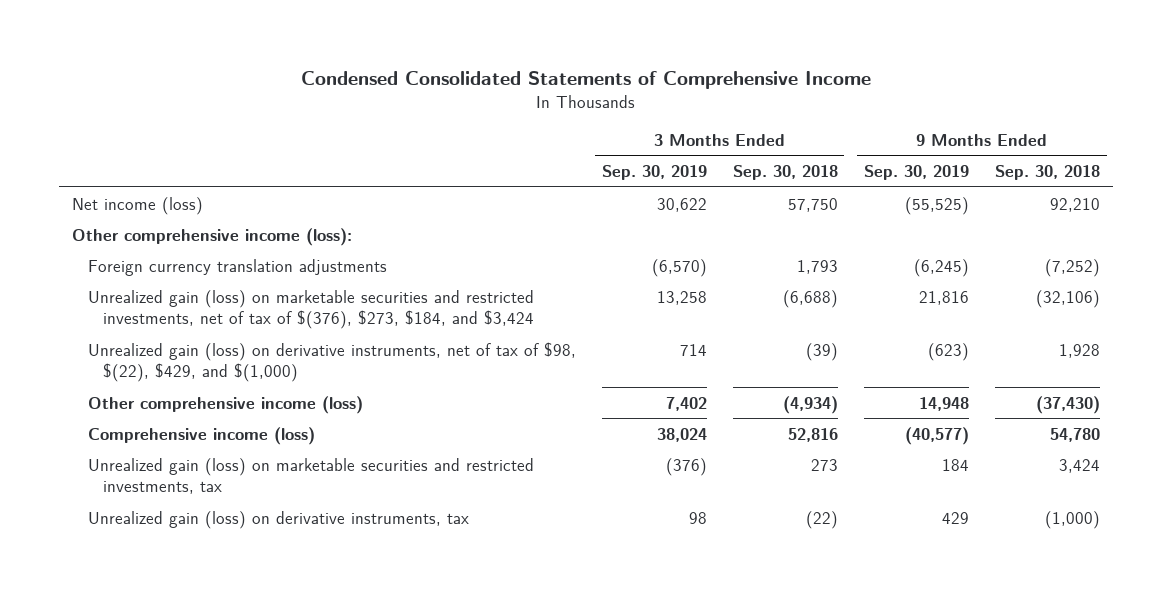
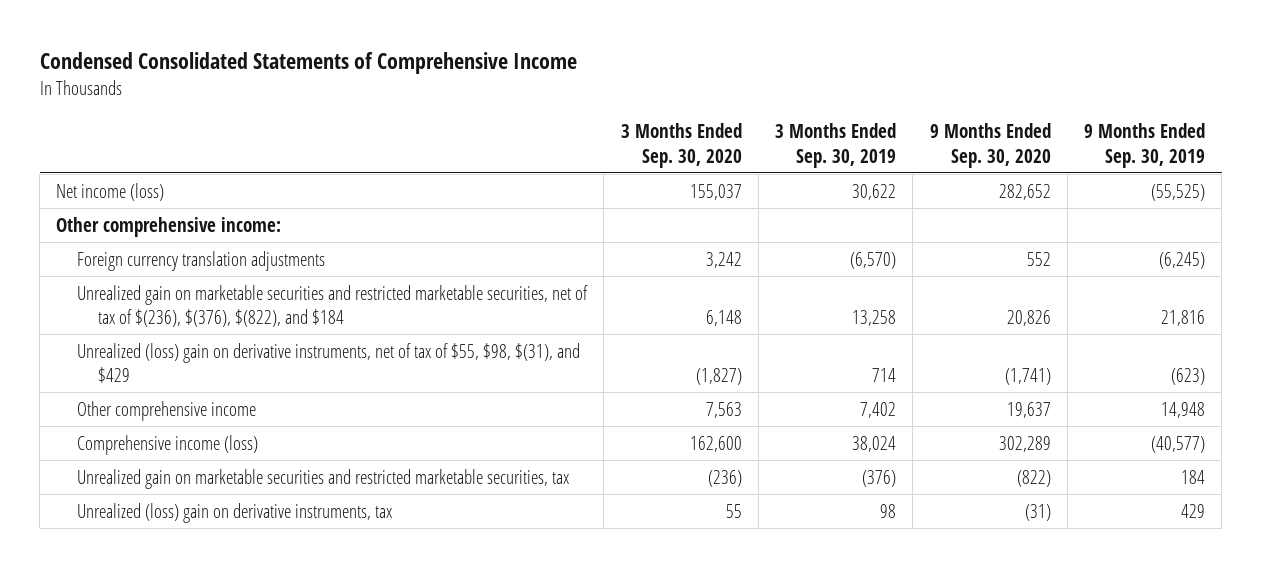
[732,165,838,181] Sep. 30, 2018 -> none
[995,165,1101,181] Sep. 30, 2018 -> none
none -> [620,123,742,168] 3 Months Ended Sep. 30, 2020
none -> [929,123,1051,168] 9 Months Ended Sep. 30, 2020
[71,227,352,246] Other comprehensive income (loss): -> [56,216,282,237] Other comprehensive income:
[87,289,535,330] Unrealized gain (loss) on marketable securities and restricted investments, net of tax of $(376), $273, $184, and $3,424 -> [77,284,589,328] Unrealized gain on marketable securities and restricted marketable securities, net of tax of $(236), $(376), $(822), and $184
[87,341,576,383] Unrealized gain (loss) on derivative instruments, net of tax of $98, $(22), $429, and $(1,000) -> [77,342,581,384] Unrealized (loss) gain on derivative instruments, net of tax of $55, $98, $(31), and $429
[87,395,363,414] Other comprehensive income (loss) -> [77,400,257,421] Other comprehensive income
[87,457,534,495] Unrealized gain (loss) on marketable securities and restricted investments, tax -> [77,468,570,489] Unrealized gain on marketable securities and restricted marketable securities, tax
[87,510,469,529] Unrealized gain (loss) on derivative instruments, tax -> [77,502,393,523] Unrealized (loss) gain on derivative instruments, tax

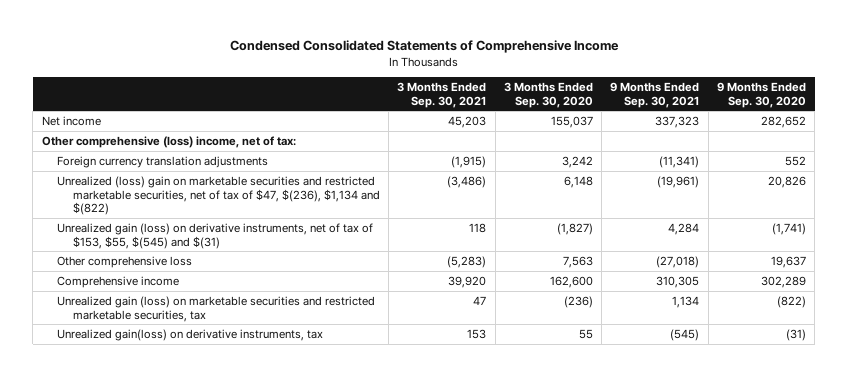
[775,123,897,168] 3 Months Ended Sep. 30, 2019 -> none
[1084,123,1206,168] 9 Months Ended Sep. 30, 2019 -> none
none -> [397,81,487,108] 3 Months Ended Sep. 30, 2021
none -> [610,81,700,108] 9 Months Ended Sep. 30, 2021
[56,182,165,201] Net income (loss) -> [41,115,101,126] Net income
[56,216,282,237] Other comprehensive income: -> [41,135,296,148] Other comprehensive (loss) income, net of tax:
[77,284,589,328] Unrealized gain on marketable securities and restricted marketable securities, net of tax of $(236), $(376), $(822), and $184 -> [57,175,381,216] Unrealized (loss) gain on marketable securities and restricted marketable securities, net of tax of $47, $(236), $1,134 and $(822)
[77,342,581,384] Unrealized (loss) gain on derivative instruments, net of tax of $55, $98, $(31), and $429 -> [57,222,374,249] Unrealized gain (loss) on derivative instruments, net of tax of $153, $55, $(545) and $(31)
[77,400,257,421] Other comprehensive income -> [57,255,193,268] Other comprehensive loss
[77,434,259,455] Comprehensive income (loss) -> [57,275,180,288] Comprehensive income
[77,468,570,489] Unrealized gain on marketable securities and restricted marketable securities, tax -> [57,295,376,322] Unrealized gain (loss) on marketable securities and restricted marketable securities, tax
[77,502,393,523] Unrealized (loss) gain on derivative instruments, tax -> [57,328,324,341] Unrealized gain(loss) on derivative instruments, tax

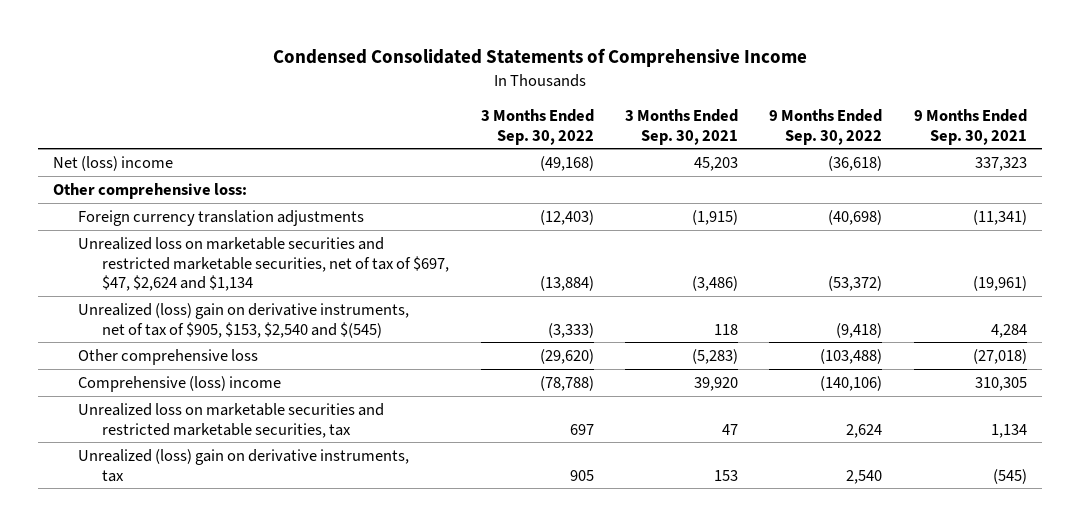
[503,81,593,108] 3 Months Ended Sep. 30, 2020 -> none
[716,81,806,108] 9 Months Ended Sep. 30, 2020 -> none
none -> [480,108,594,145] 3 Months Ended Sep. 30, 2022
none -> [769,108,883,145] 9 Months Ended Sep. 30, 2022
[41,115,101,126] Net income -> [53,155,174,171] Net (loss) income
[41,135,296,148] Other comprehensive (loss) income, net of tax: -> [53,182,248,199] Other comprehensive loss:
[57,175,381,216] Unrealized (loss) gain on marketable securities and restricted marketable securities, net of tax of $47, $(236), $1,134 and $(822) -> [77,236,450,292] Unrealized loss on marketable securities and restricted marketable securities, net of tax of $697, $47, $2,624 and $1,134
[57,222,374,249] Unrealized gain (loss) on derivative instruments, net of tax of $153, $55, $(545) and $(31) -> [77,302,409,338] Unrealized (loss) gain on derivative instruments, net of tax of $905, $153, $2,540 and $(545)
[57,275,180,288] Comprehensive income -> [77,375,281,392] Comprehensive (loss) income
[57,295,376,322] Unrealized gain (loss) on marketable securities and restricted marketable securities, tax -> [77,402,384,438] Unrealized loss on marketable securities and restricted marketable securities, tax
[57,328,324,341] Unrealized gain(loss) on derivative instruments, tax -> [77,448,409,482] Unrealized (loss) gain on derivative instruments, tax

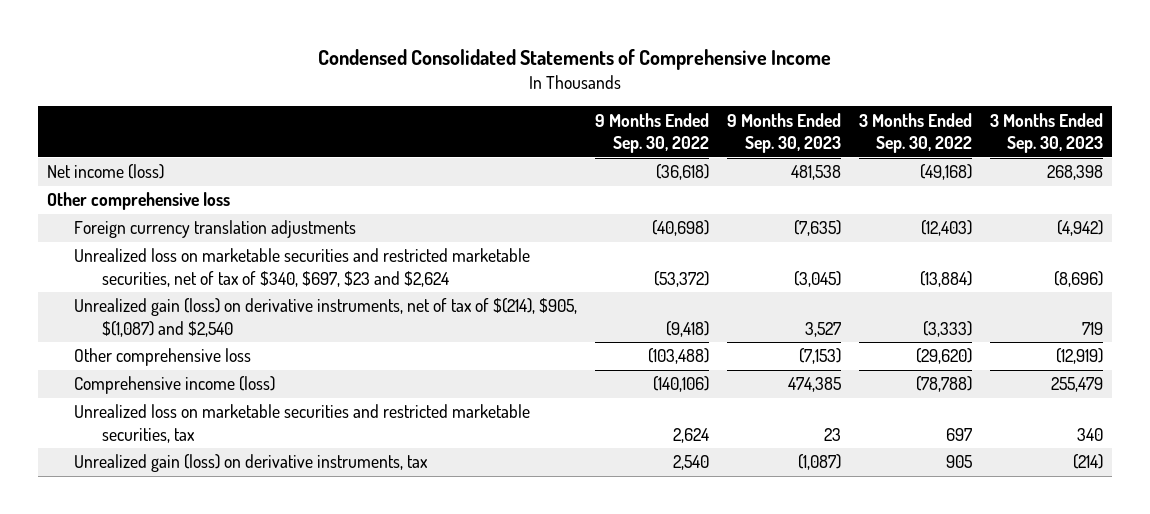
[624,108,738,145] 3 Months Ended Sep. 30, 2021 -> none
[913,108,1027,145] 9 Months Ended Sep. 30, 2021 -> none
none -> [727,112,842,154] 9 Months Ended Sep. 30, 2023
none -> [990,112,1104,154] 3 Months Ended Sep. 30, 2023
[53,155,174,171] Net (loss) income -> [47,164,165,180] Net income (loss)
[53,182,248,199] Other comprehensive loss: -> [47,192,231,211] Other comprehensive loss
[77,236,450,292] Unrealized loss on marketable securities and restricted marketable securities, net of tax of $697, $47, $2,624 and $1,134 -> [74,248,531,287] Unrealized loss on marketable securities and restricted marketable securities, net of tax of $340, $697, $23 and $2,624
[77,302,409,338] Unrealized (loss) gain on derivative instruments, net of tax of $905, $153, $2,540 and $(545) -> [74,298,578,337] Unrealized gain (loss) on derivative instruments, net of tax of $(214), $905, $(1,087) and $2,540
[77,375,281,392] Comprehensive (loss) income -> [74,376,276,395] Comprehensive income (loss)
[77,448,409,482] Unrealized (loss) gain on derivative instruments, tax -> [74,454,429,473] Unrealized gain (loss) on derivative instruments, tax

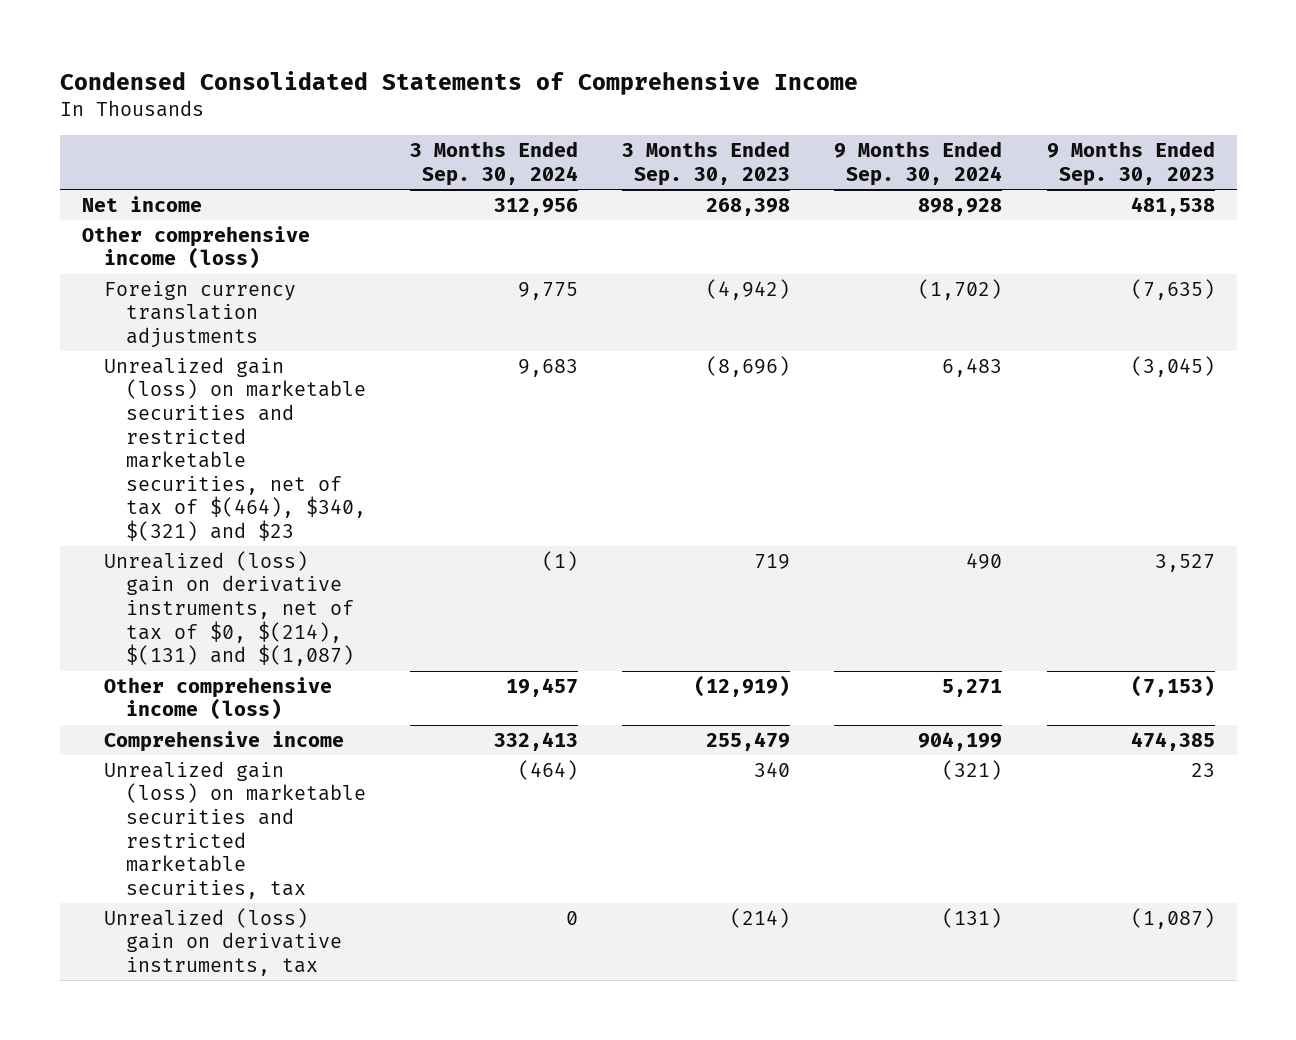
[595,112,710,154] 9 Months Ended Sep. 30, 2022 -> none
[859,112,973,154] 3 Months Ended Sep. 30, 2022 -> none
none -> [410,141,579,186] 3 Months Ended Sep. 30, 2024
none -> [834,141,1003,186] 9 Months Ended Sep. 30, 2024
[47,164,165,180] Net income (loss) -> [81,195,202,212] Net income
[47,192,231,211] Other comprehensive loss -> [81,225,310,270] Other comprehensive income (loss)
[74,248,531,287] Unrealized loss on marketable securities and restricted marketable securities, net of tax of $340, $697, $23 and $2,624 -> [103,356,367,542] Unrealized gain (loss) on marketable securities and restricted marketable securities, net of tax of $(464), $340, $(321) and $23
[74,298,578,337] Unrealized gain (loss) on derivative instruments, net of tax of $(214), $905, $(1,087) and $2,540 -> [103,550,355,667] Unrealized (loss) gain on derivative instruments, net of tax of $0, $(214), $(131) and $(1,087)
[74,348,252,367] Other comprehensive loss -> [103,676,332,721] Other comprehensive income (loss)
[74,376,276,395] Comprehensive income (loss) -> [103,730,344,752] Comprehensive income
[74,404,531,443] Unrealized loss on marketable securities and restricted marketable securities, tax -> [103,760,367,899] Unrealized gain (loss) on marketable securities and restricted marketable securities, tax
[74,454,429,473] Unrealized gain (loss) on derivative instruments, tax -> [103,907,343,977] Unrealized (loss) gain on derivative instruments, tax

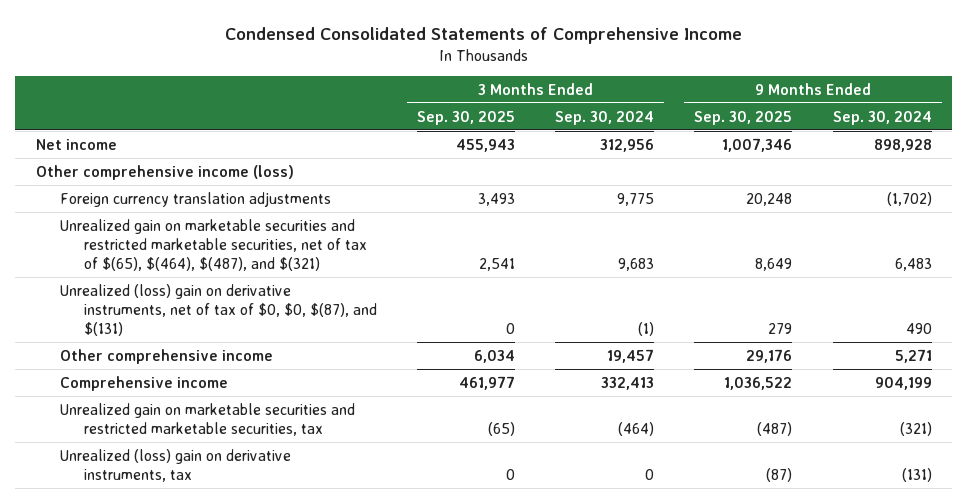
[622,141,791,186] 3 Months Ended Sep. 30, 2023 -> none
[1046,141,1215,186] 9 Months Ended Sep. 30, 2023 -> none
none -> [416,110,515,125] Sep. 30, 2025
none -> [694,110,793,125] Sep. 30, 2025
[103,356,367,542] Unrealized gain (loss) on marketable securities and restricted marketable securities, net of tax of $(464), $340, $(321) and $23 -> [59,218,367,272] Unrealized gain on marketable securities and restricted marketable securities, net of tax of $(65), $(464), $(487), and $(321)
[103,550,355,667] Unrealized (loss) gain on derivative instruments, net of tax of $0, $(214), $(131) and $(1,087) -> [59,283,377,337] Unrealized (loss) gain on derivative instruments, net of tax of $0, $0, $(87), and $(131)
[103,676,332,721] Other comprehensive income (loss) -> [59,348,273,364] Other comprehensive income
[103,760,367,899] Unrealized gain (loss) on marketable securities and restricted marketable securities, tax -> [59,402,355,436] Unrealized gain on marketable securities and restricted marketable securities, tax

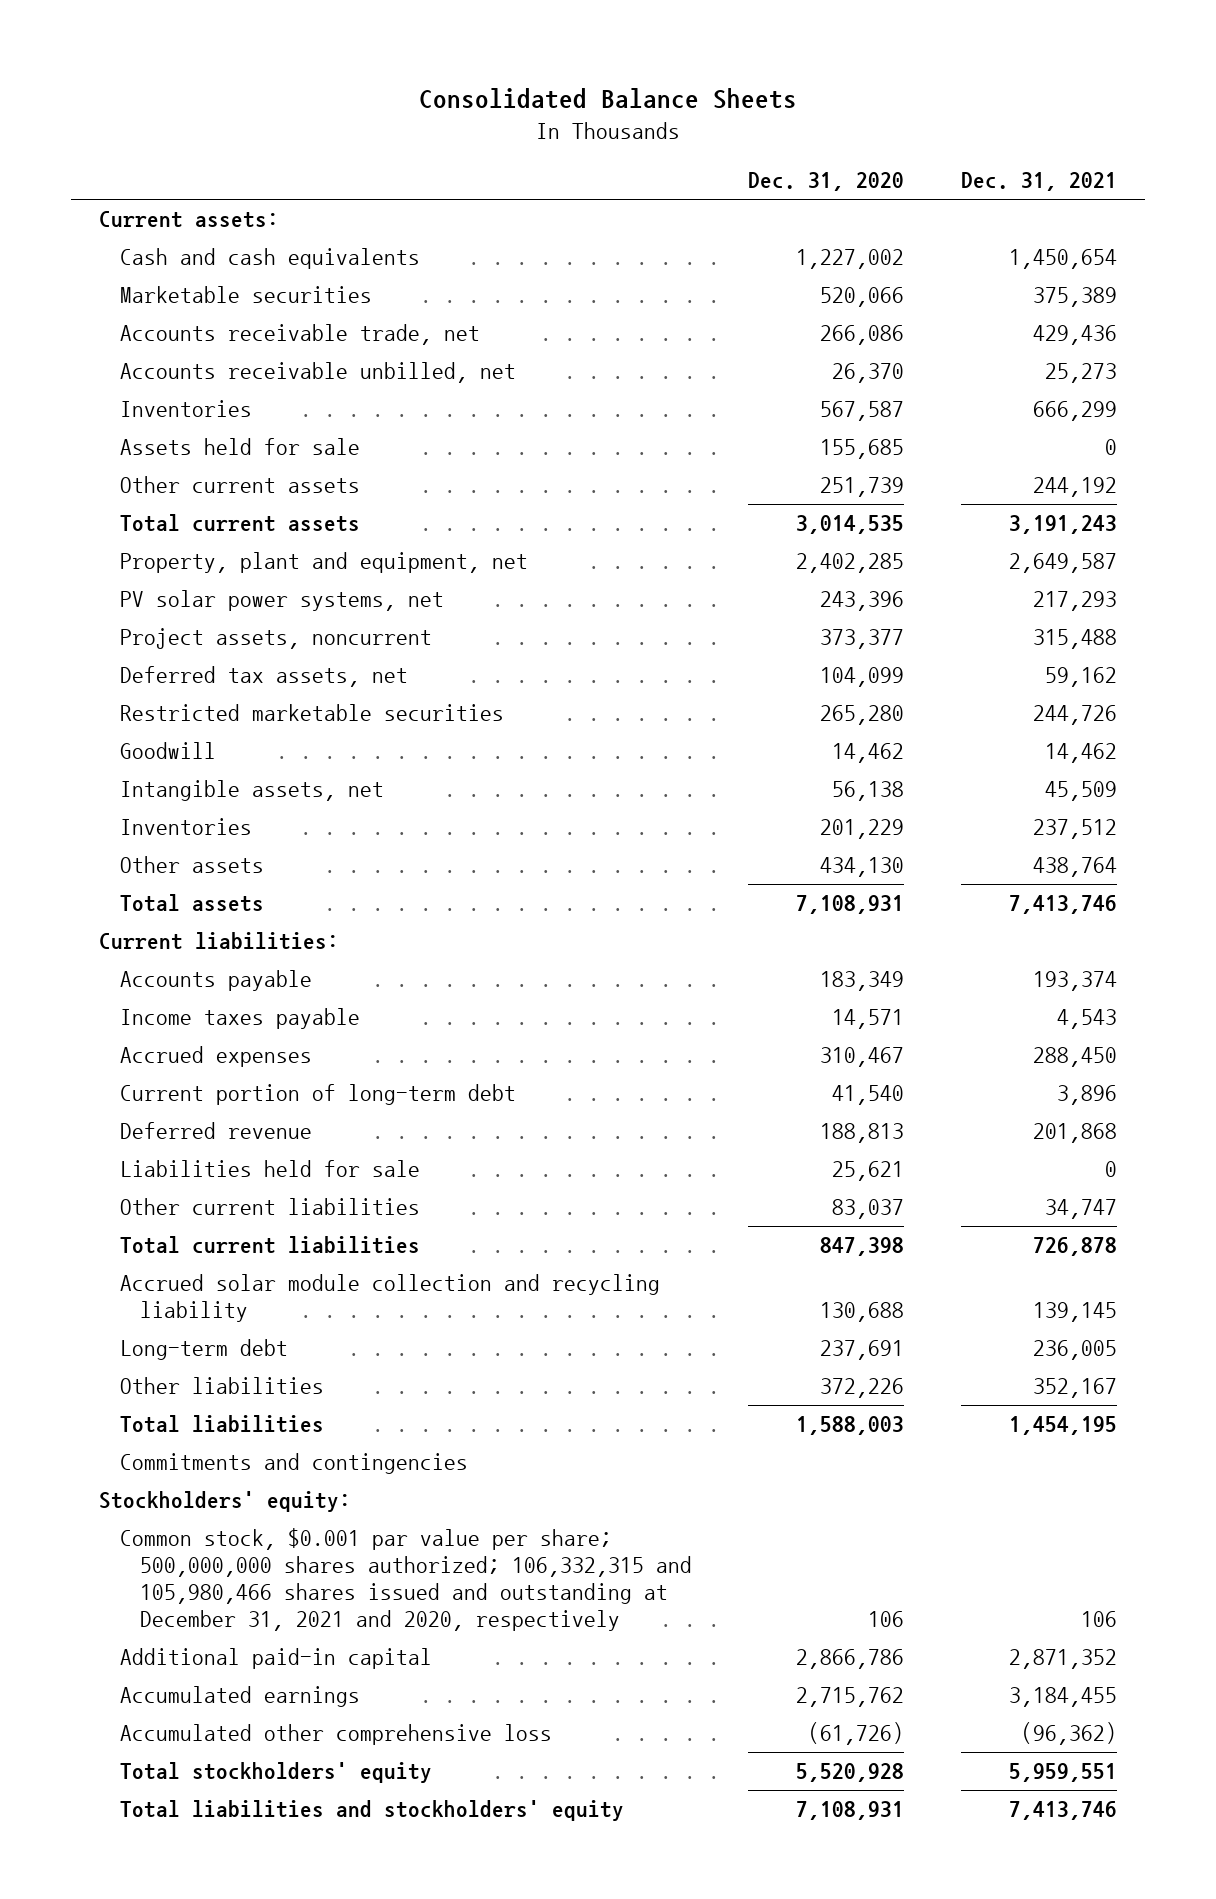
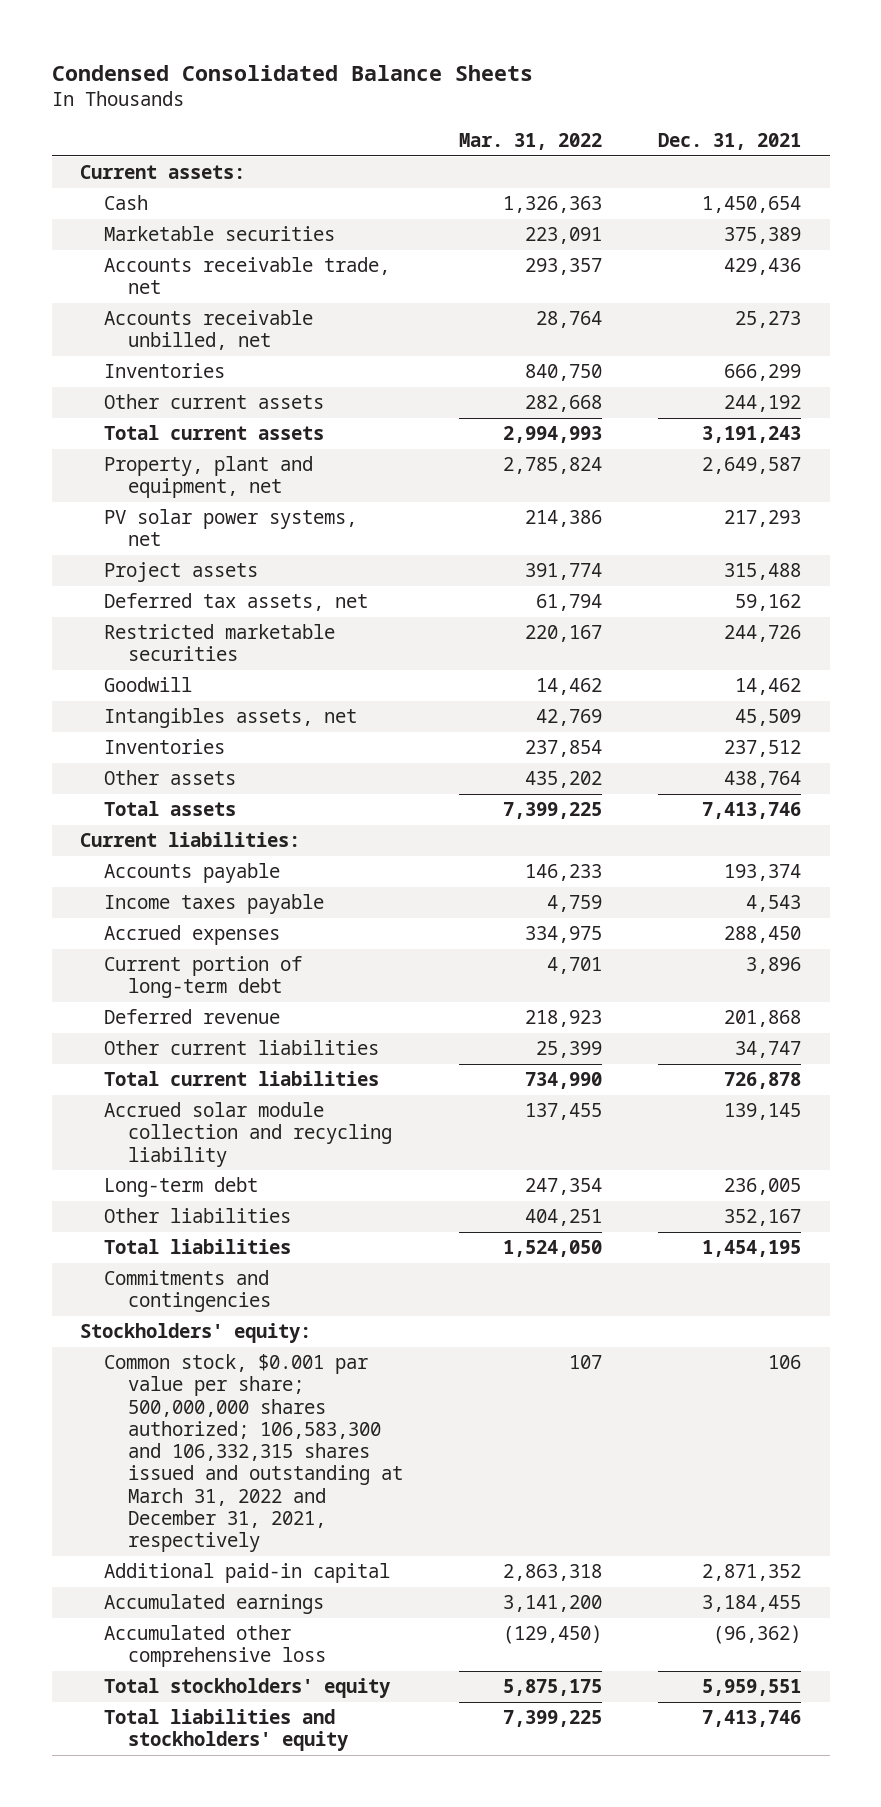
[419,87,798,109] Consolidated Balance Sheets -> [51,64,533,81] Condensed Consolidated Balance Sheets
[748,172,905,192] Dec. 31, 2020 -> none
none -> [459,133,603,151] Mar. 31, 2022
[119,248,420,270] Cash and cash equivalents -> [103,195,148,211] Cash
[119,438,360,456] Assets held for sale -> none
[119,628,432,650] Project assets, noncurrent -> [103,562,258,583] Project assets
[119,780,384,802] Intangible assets, net -> [103,708,357,729] Intangibles assets, net
[119,1160,420,1178] Liabilities held for sale -> none
[119,1528,692,1632] Common stock, $0.001 par value per share; 500,000,000 shares authorized; 106,332,315 and 105,980,466 shares issued and outstanding at December 31, 2021 and 2020, respectively -> [103,1354,404,1553] Common stock, $0.001 par value per share; 500,000,000 shares authorized; 106,583,300 and 106,332,315 shares issued and outstanding at March 31, 2022 and December 31, 2021, respectively

